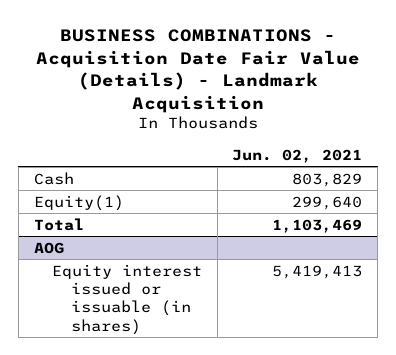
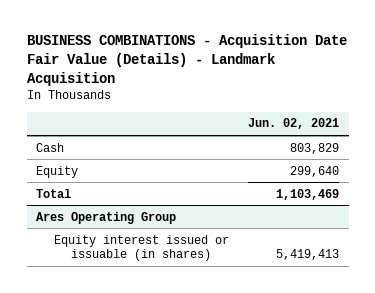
[33,194,124,211] Equity(1) -> [36,165,79,178] Equity
[33,241,64,254] AOG -> [36,211,177,224] Ares Operating Group

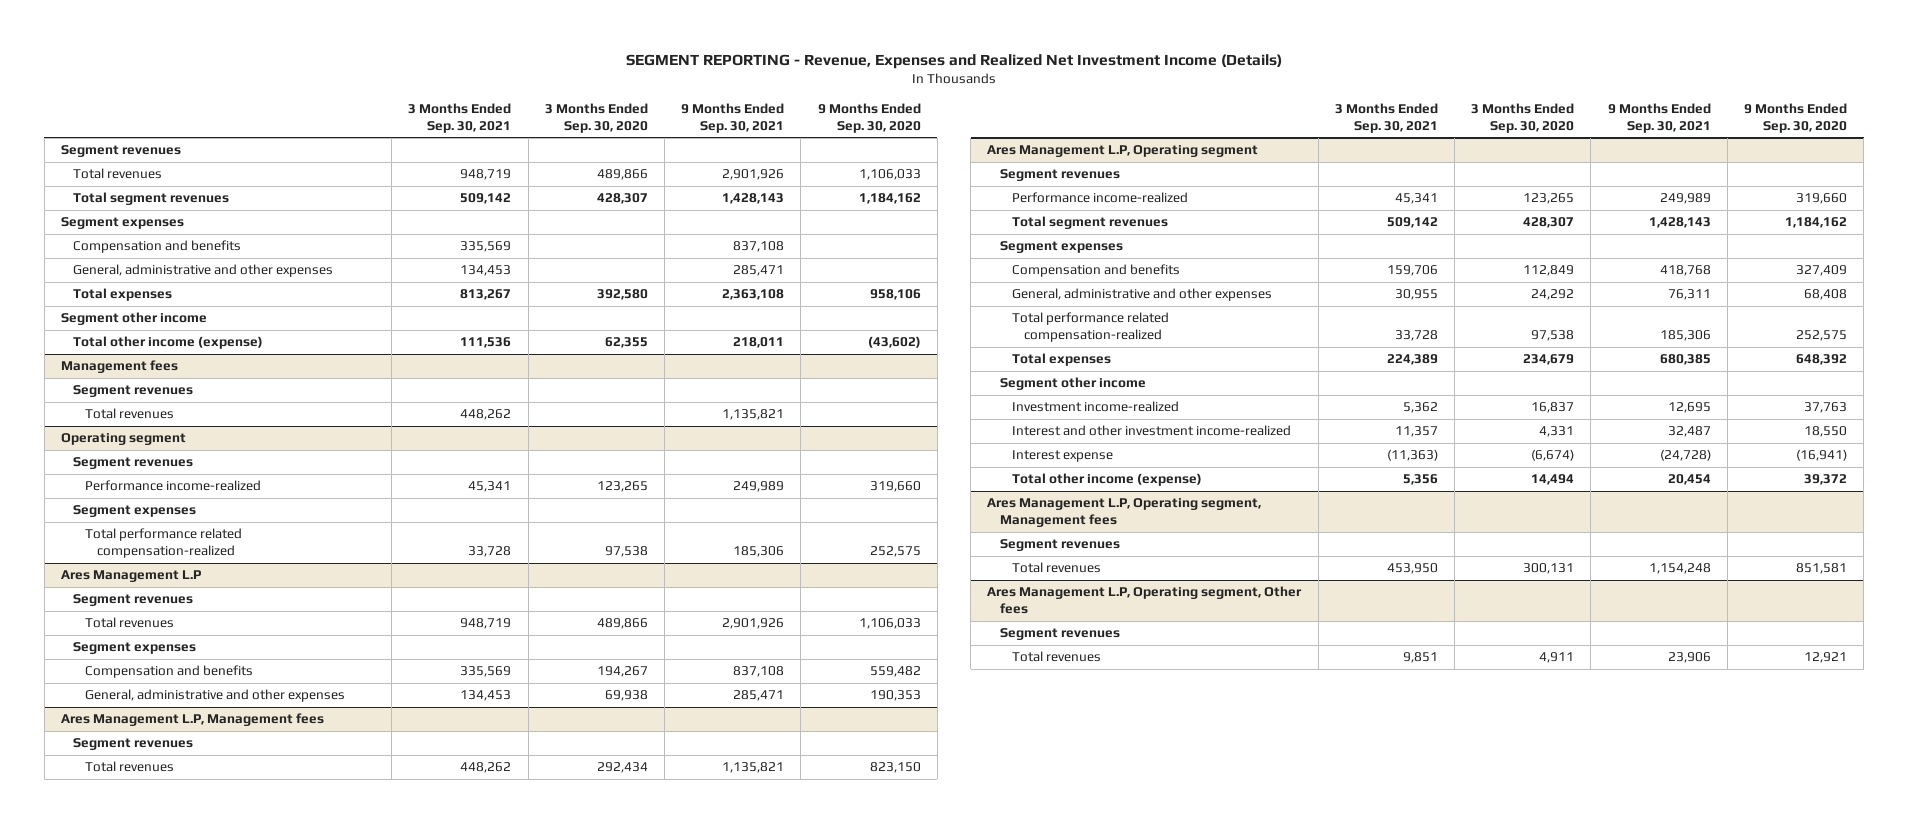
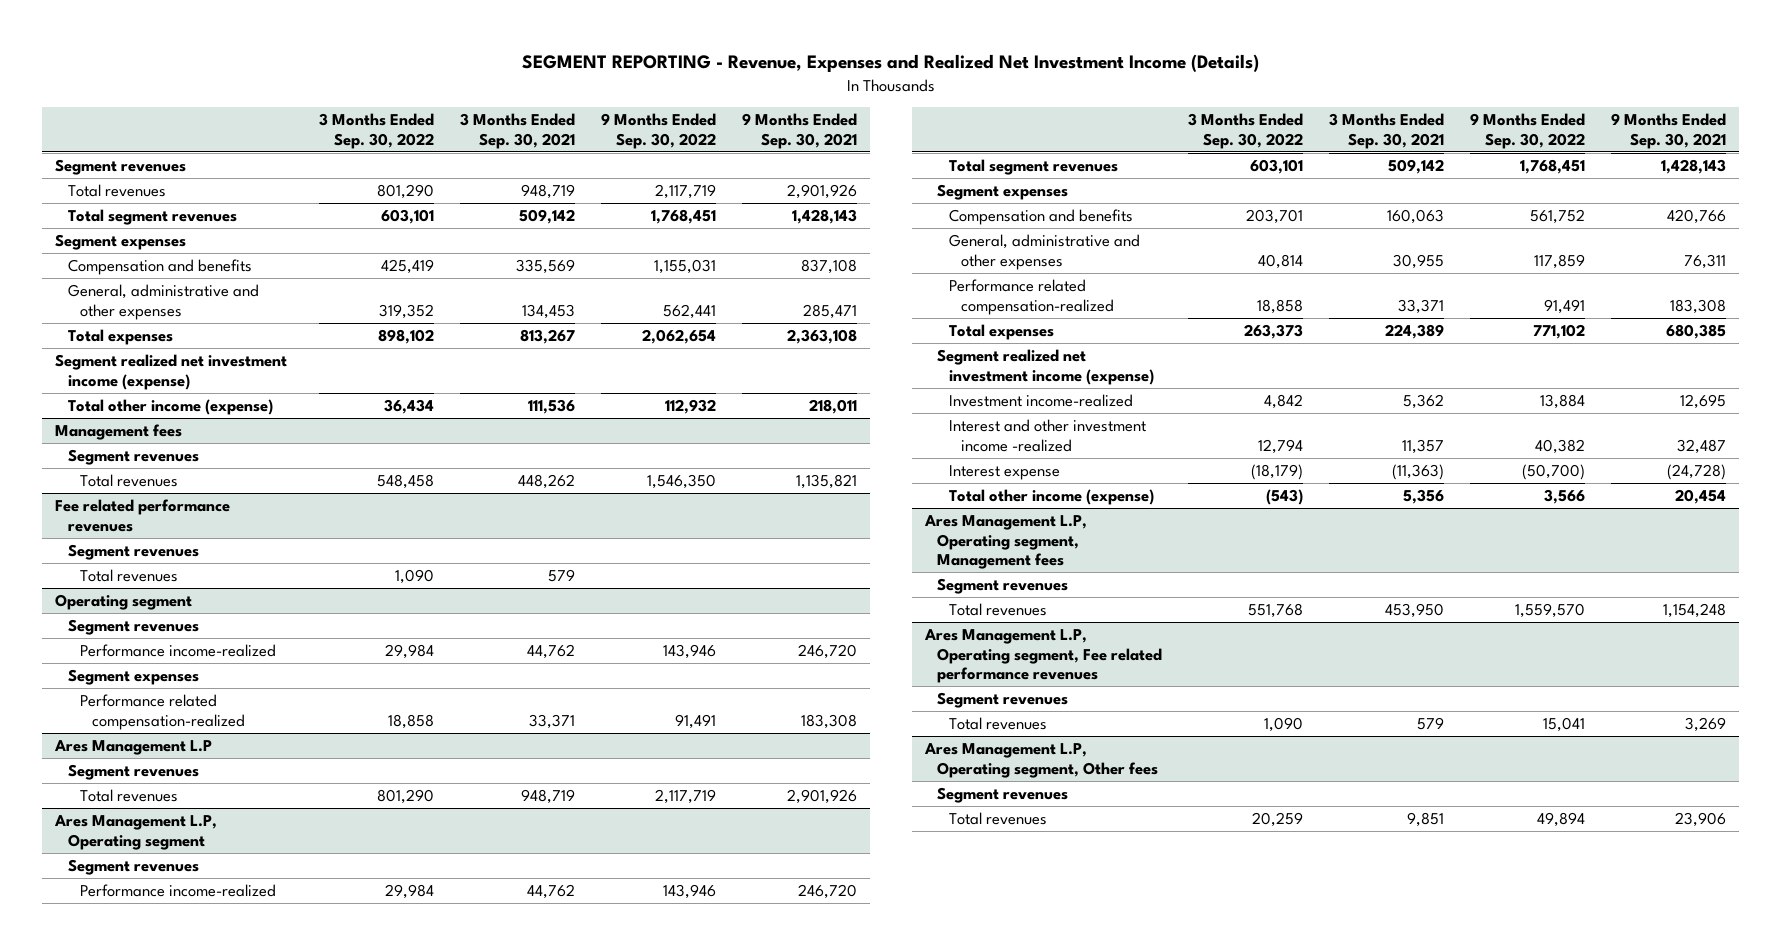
[544,103,648,133] 3 Months Ended Sep. 30, 2020 -> none
[817,103,921,133] 9 Months Ended Sep. 30, 2020 -> none
none -> [318,113,434,149] 3 Months Ended Sep. 30, 2022
none -> [600,113,716,149] 9 Months Ended Sep. 30, 2022
[61,312,208,326] Segment other income -> [55,354,288,390] Segment realized net investment income (expense)
none -> [55,499,231,532] Fee related performance revenues
none -> [67,544,199,561] Segment revenues
none -> [79,569,178,583] Total revenues
[468,481,512,493] 45,341 -> [526,644,575,660] 44,762
[733,481,785,493] 249,989 -> [797,644,857,660] 246,720
[85,528,243,559] Total performance related compensation-realized -> [79,694,246,730] Performance related compensation-realized
[468,546,512,558] 33,728 -> [528,713,575,729] 33,371
[733,546,785,558] 185,306 -> [800,713,857,729] 183,308
[73,642,197,655] Segment expenses -> none
[85,665,254,679] Compensation and benefits -> none
[85,689,346,703] General, administrative and other expenses -> none
[61,713,325,727] Ares Management L.P, Management fees -> none
[73,738,194,751] Segment revenues -> none
[85,761,175,773] Total revenues -> none
[1394,193,1438,205] 45,341 -> [526,884,575,900] 44,762
[1659,193,1711,205] 249,989 -> [797,884,857,900] 246,720
[1386,265,1438,277] 159,706 -> [1387,209,1445,225] 160,063
[1659,265,1711,277] 418,768 -> [1667,209,1727,225] 420,766
[1011,312,1169,343] Total performance related compensation-realized -> [949,279,1115,315] Performance related compensation-realized
[1394,330,1438,342] 33,728 -> [1398,298,1445,314] 33,371
[1659,330,1711,342] 185,306 -> [1670,298,1727,314] 183,308
[999,377,1146,391] Segment other income -> [936,349,1155,385] Segment realized net investment income (expense)
[1011,425,1291,437] Interest and other investment income-realized -> [949,419,1147,452] Interest and other investment income -realized
none -> [923,629,1162,683] Ares Management L.P, Operating segment, Fee related performance revenues
none -> [936,692,1068,709] Segment revenues
none -> [949,717,1048,731] Total revenues

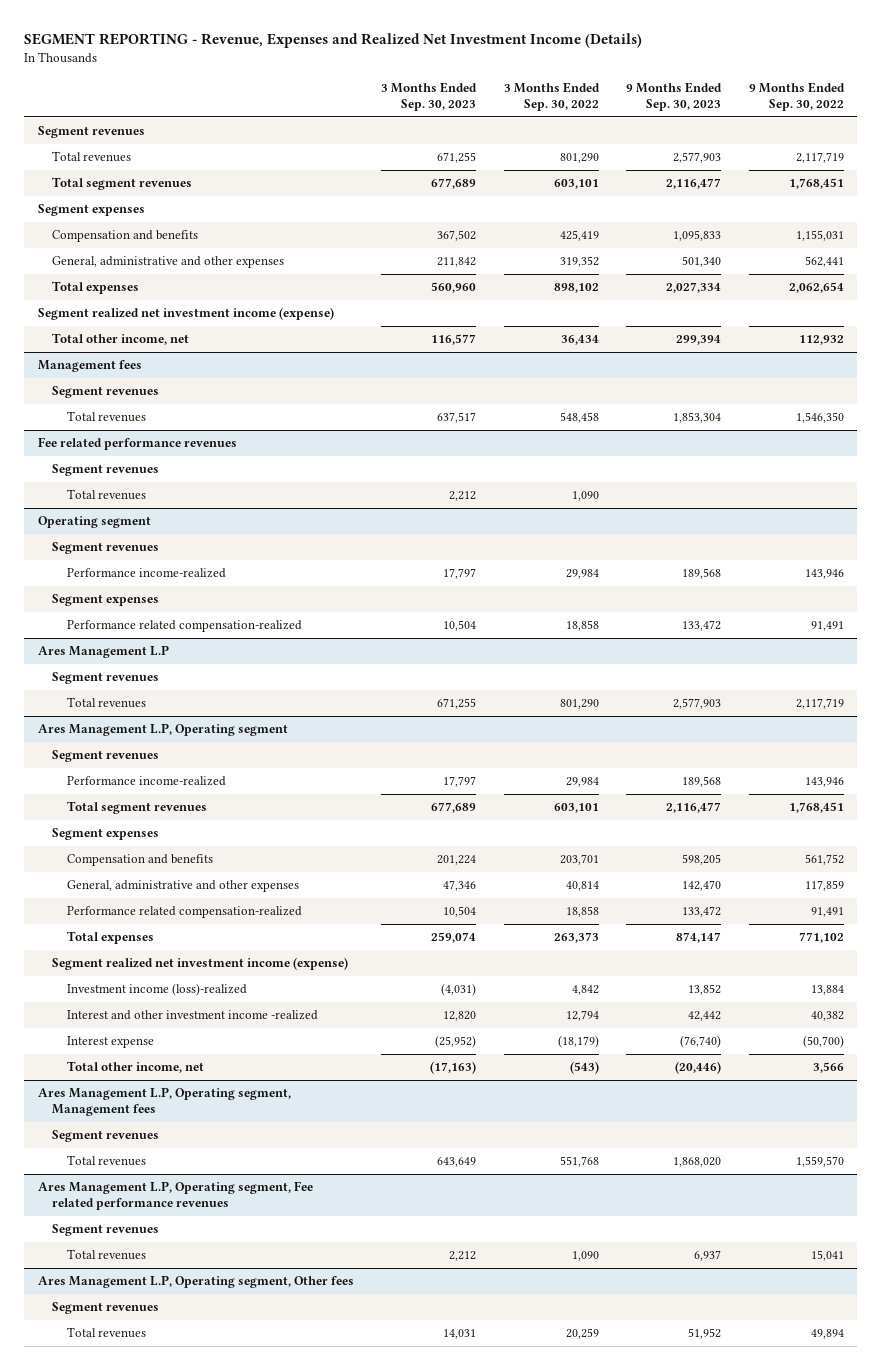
[459,113,575,149] 3 Months Ended Sep. 30, 2021 -> none
[741,113,857,149] 9 Months Ended Sep. 30, 2021 -> none
none -> [381,81,478,111] 3 Months Ended Sep. 30, 2023
none -> [626,81,723,111] 9 Months Ended Sep. 30, 2023
[67,399,273,416] Total other income (expense) -> [52,333,190,346] Total other income, net
[949,394,1134,408] Investment income-realized -> [66,983,247,997] Investment income (loss)-realized
[949,489,1155,506] Total other income (expense) -> [66,1061,204,1074] Total other income, net

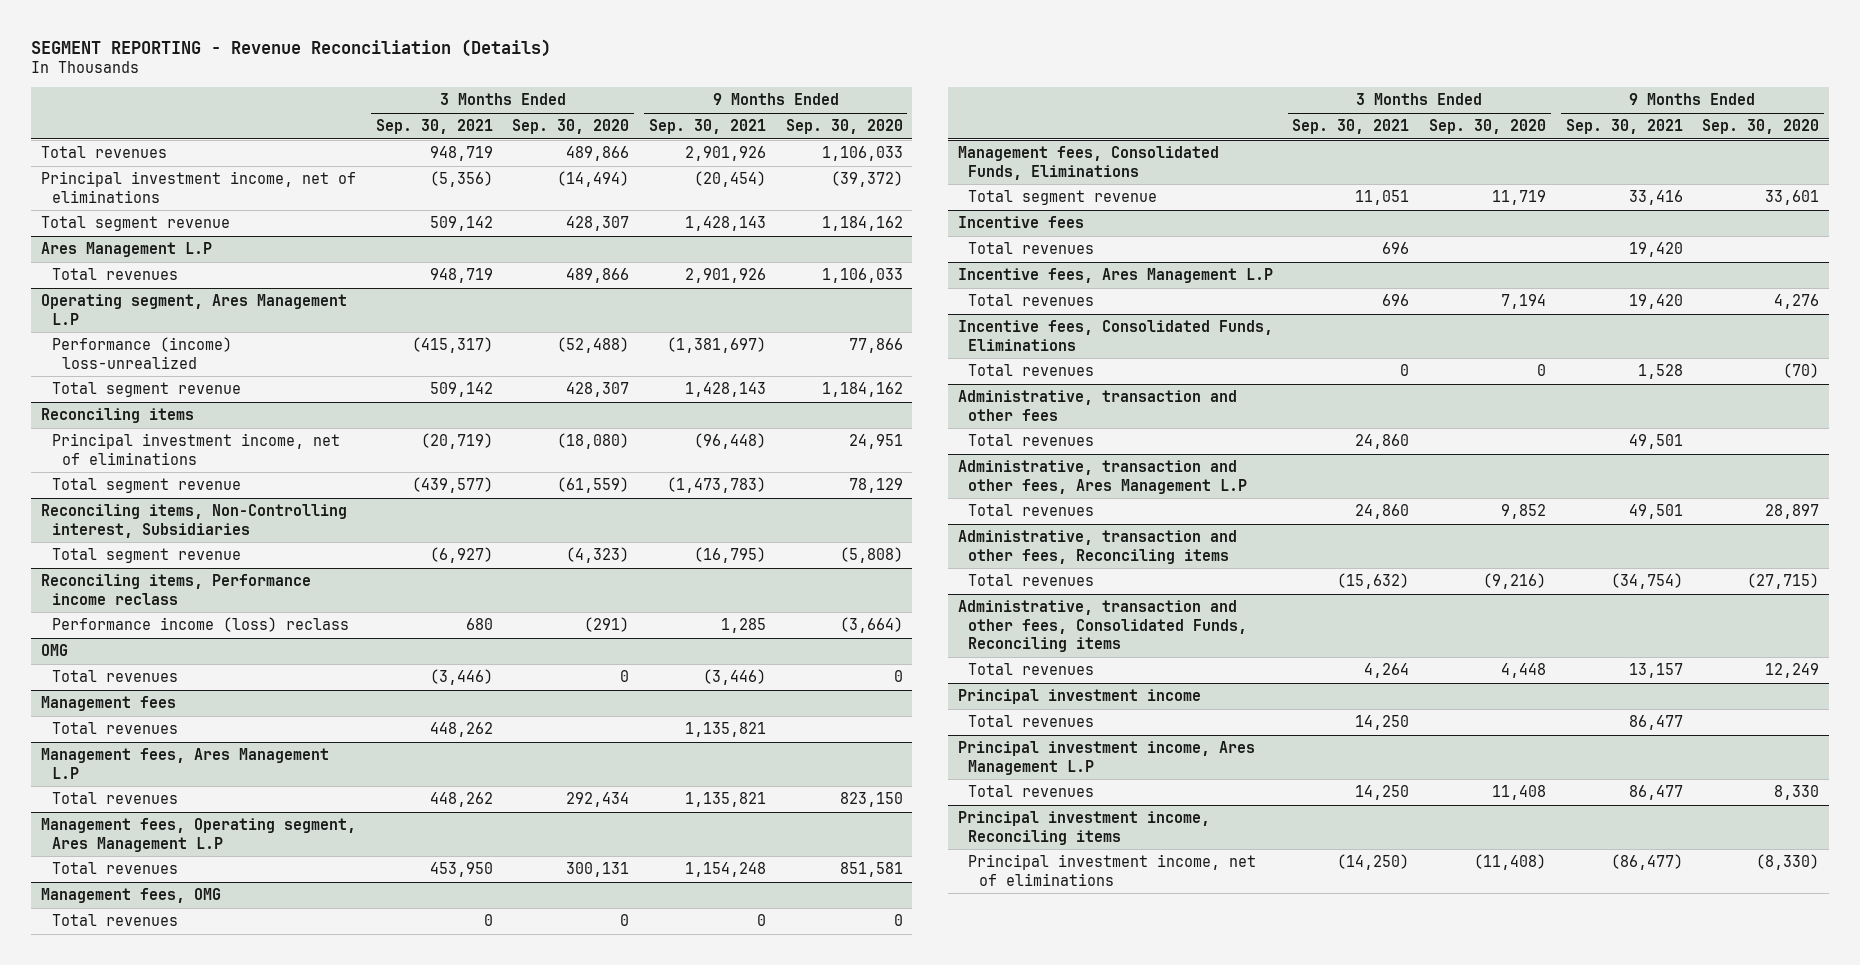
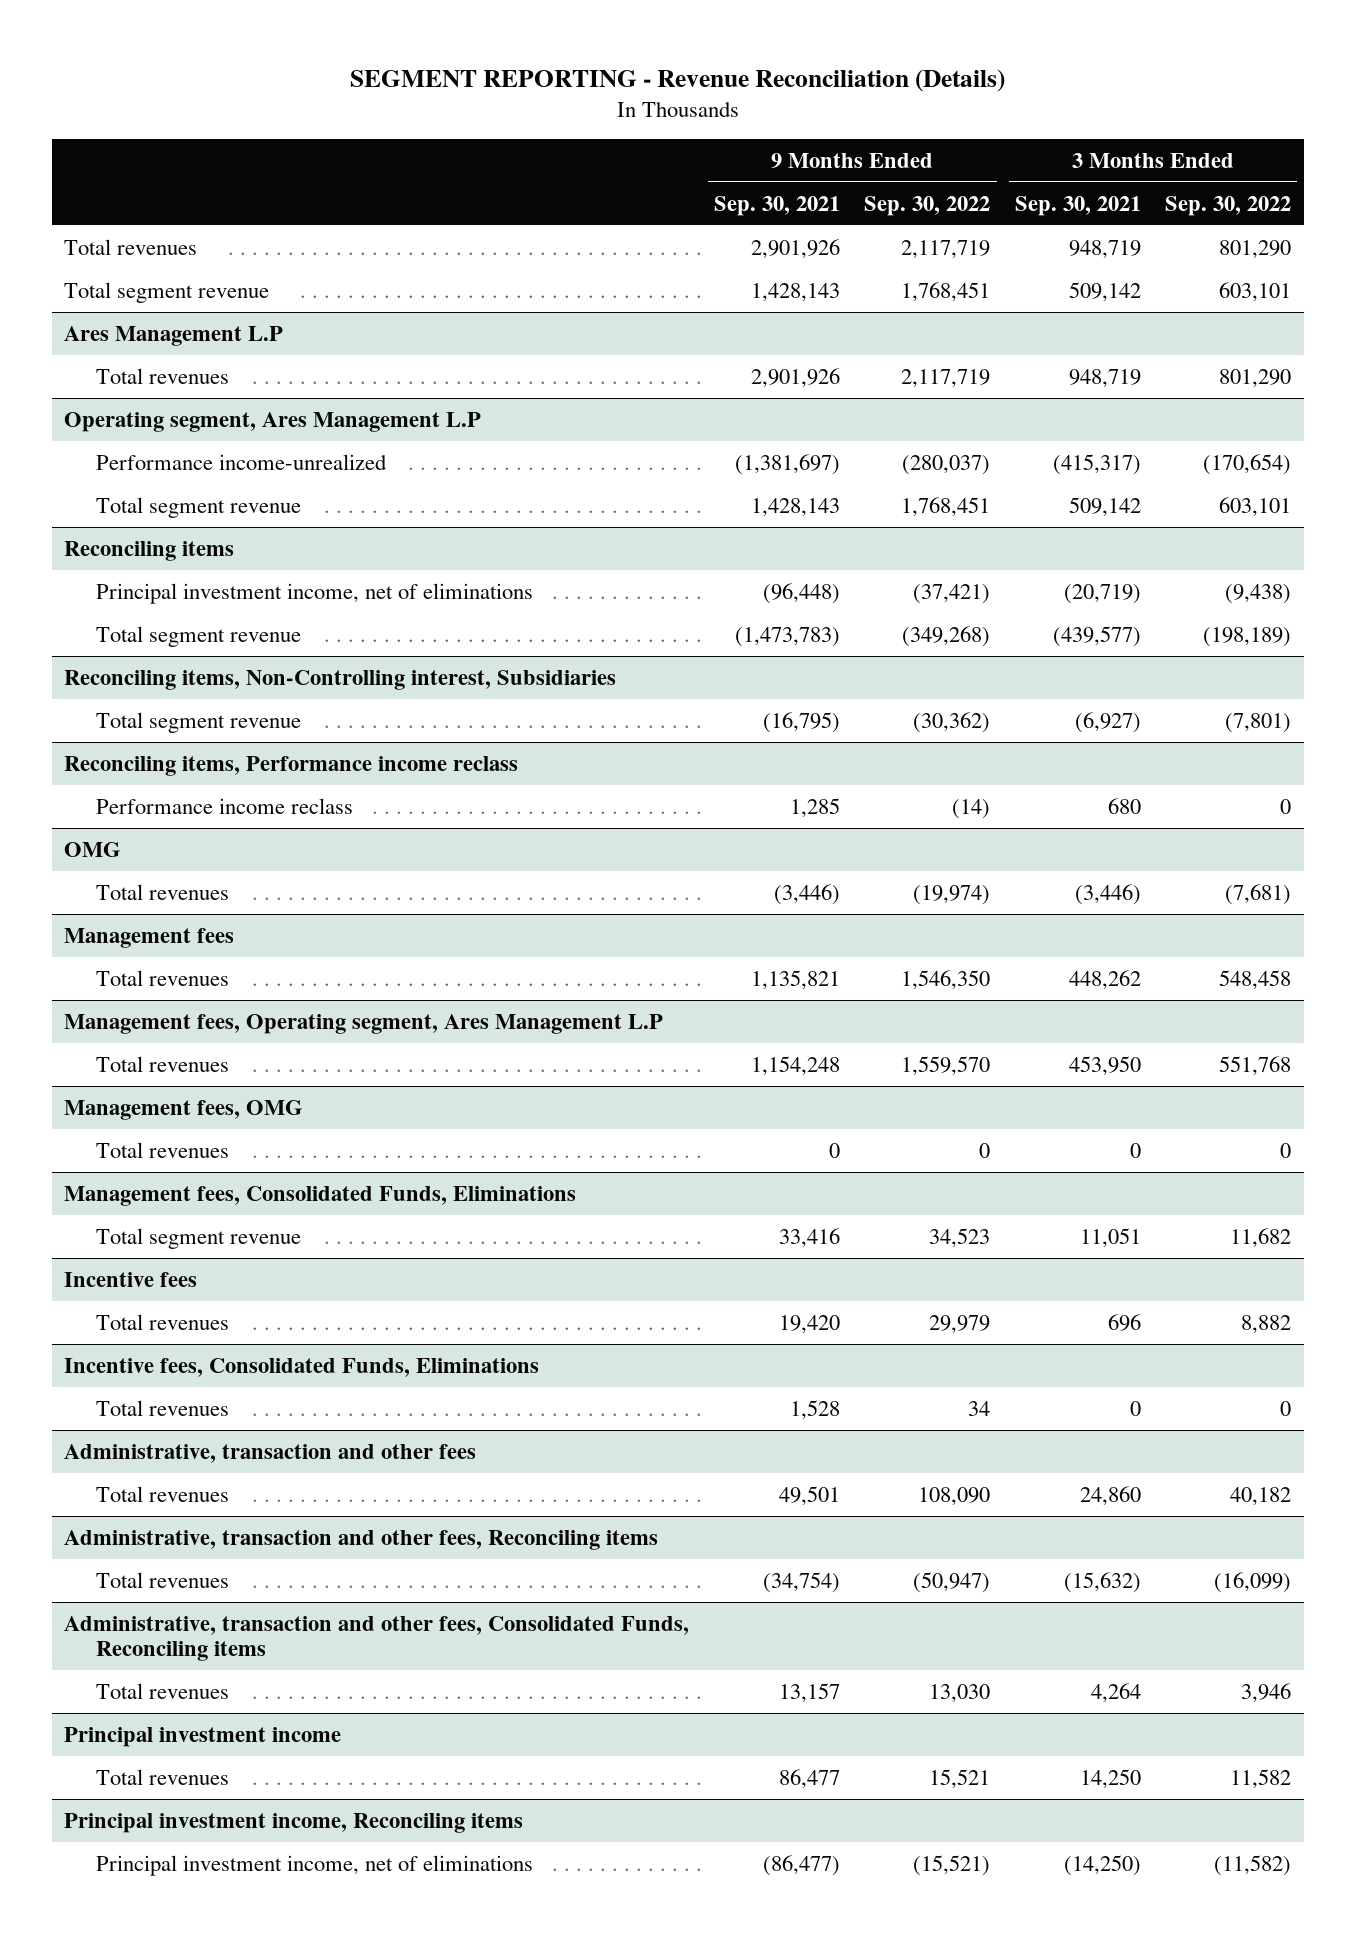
[512,119,630,135] Sep. 30, 2020 -> none
[785,119,903,135] Sep. 30, 2020 -> none
none -> [864,195,991,216] Sep. 30, 2022
none -> [1165,195,1292,216] Sep. 30, 2022
[41,171,357,203] Principal investment income, net of eliminations -> none
[51,337,232,369] Performance (income) loss-unrealized -> [95,453,387,470] Performance income-unrealized
[51,617,349,633] Performance income (loss) reclass -> [95,797,353,814] Performance income reclass
[41,748,330,779] Management fees, Ares Management L.P -> none
[51,792,178,805] Total revenues -> none
[957,268,1273,284] Incentive fees, Ares Management L.P -> none
[968,294,1095,307] Total revenues -> none
[957,460,1248,494] Administrative, transaction and other fees, Ares Management L.P -> none
[968,504,1095,517] Total revenues -> none
[957,741,1255,775] Principal investment income, Ares Management L.P -> none
[968,785,1095,798] Total revenues -> none

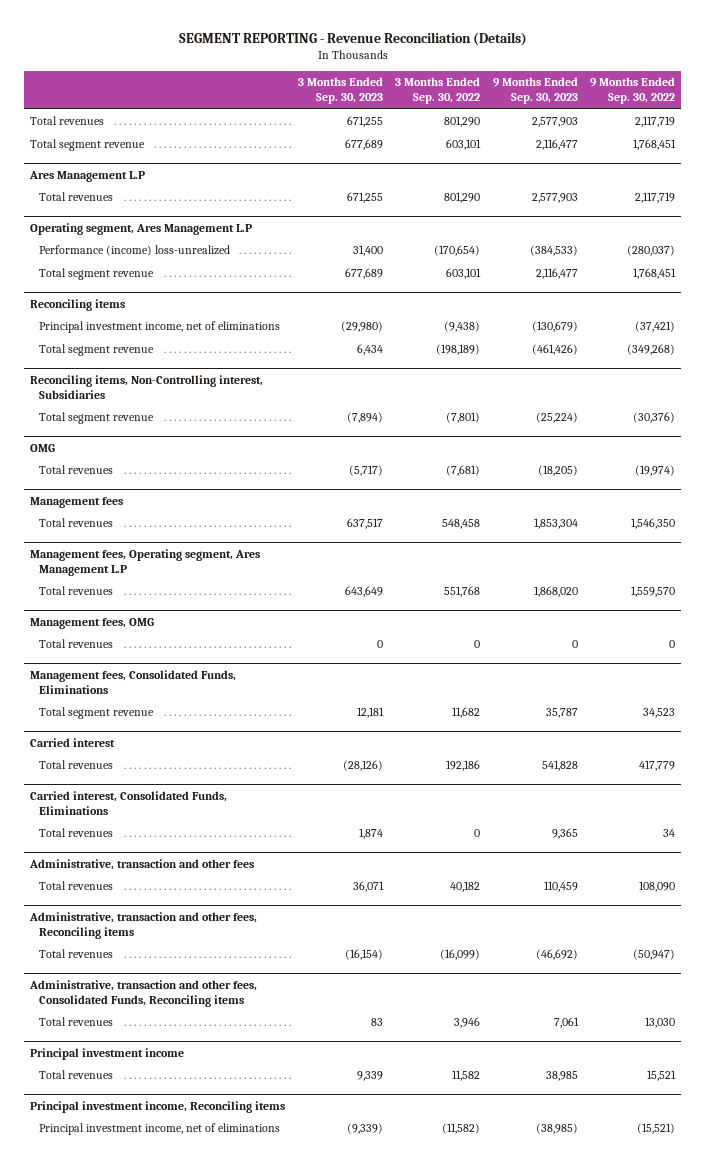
[713,195,840,216] Sep. 30, 2021 -> none
[1014,195,1141,216] Sep. 30, 2021 -> none
none -> [297,77,383,105] 3 Months Ended Sep. 30, 2023
none -> [492,77,578,105] 9 Months Ended Sep. 30, 2023
[95,453,387,470] Performance income-unrealized -> [38,245,230,257] Performance (income) loss-unrealized
[64,755,519,776] Reconciling items, Performance income reclass -> none
[95,797,353,814] Performance income reclass -> none
[913,711,991,733] (30,362) -> [633,412,676,424] (30,376)
[64,1271,198,1287] Incentive fees -> none
[64,1357,540,1377] Incentive fees, Consolidated Funds, Eliminations -> none
none -> [30,737,116,747] Carried interest
[929,1314,991,1334] 29,979 -> [639,760,676,772] 417,779
[1241,1314,1292,1334] 8,882 -> [446,760,481,772] 192,186
none -> [30,790,228,816] Carried interest, Consolidated Funds, Eliminations

